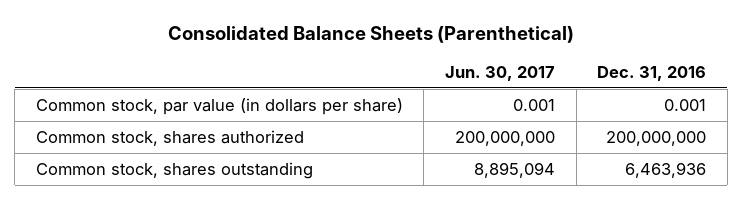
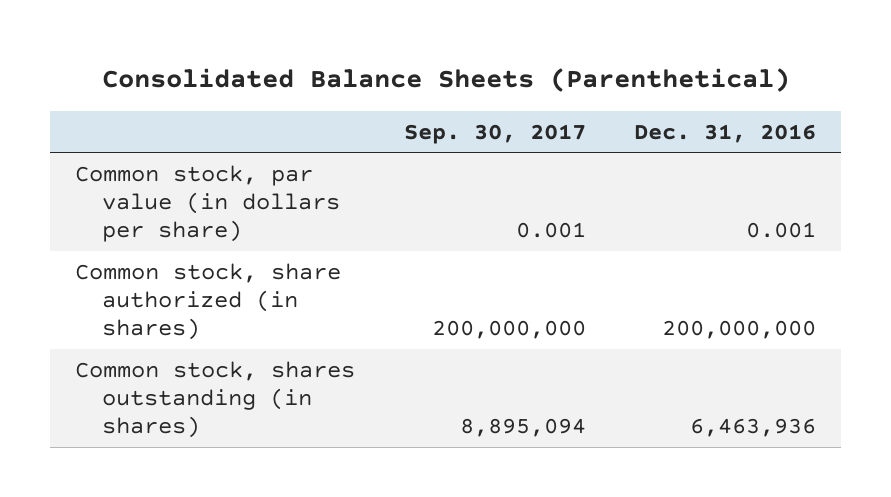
[444,66,555,82] Jun. 30, 2017 -> none
none -> [403,123,586,144] Sep. 30, 2017
[35,129,304,146] Common stock, shares authorized -> [74,262,341,341] Common stock, share authorized (in shares)
[35,161,313,179] Common stock, shares outstanding -> [74,360,355,439] Common stock, shares outstanding (in shares)

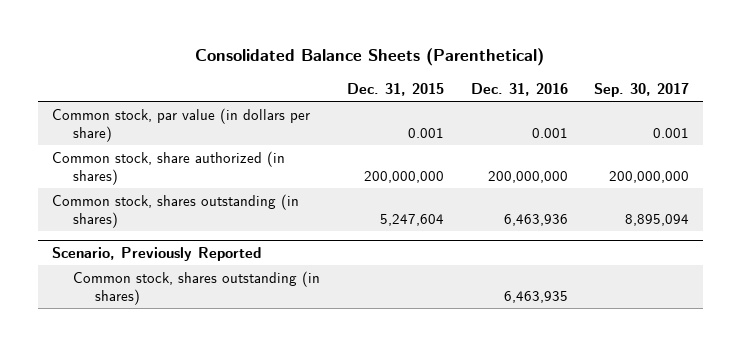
none -> [346,82,444,96] Dec. 31, 2015
none -> [51,246,261,261] Scenario, Previously Reported
none -> [73,270,321,305] Common stock, shares outstanding (in shares)

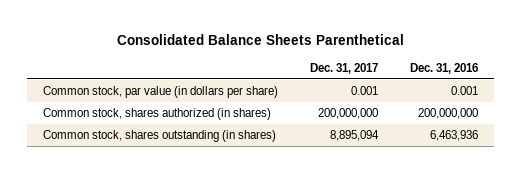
[195,48,545,67] Consolidated Balance Sheets (Parenthetical) -> [116,34,404,46] Consolidated Balance Sheets Parenthetical
[346,82,444,96] Dec. 31, 2015 -> none
[594,82,690,97] Sep. 30, 2017 -> none
none -> [310,62,379,74] Dec. 31, 2017
[51,150,285,185] Common stock, share authorized (in shares) -> [42,107,271,120] Common stock, shares authorized (in shares)
[51,246,261,261] Scenario, Previously Reported -> none
[73,270,321,305] Common stock, shares outstanding (in shares) -> none

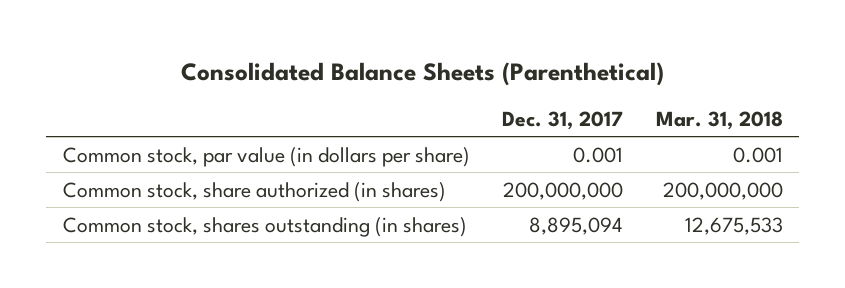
[116,34,404,46] Consolidated Balance Sheets Parenthetical -> [180,61,664,86] Consolidated Balance Sheets (Parenthetical)
[410,62,479,74] Dec. 31, 2016 -> none
none -> [655,110,783,130] Mar. 31, 2018
[42,107,271,120] Common stock, shares authorized (in shares) -> [62,181,446,202] Common stock, share authorized (in shares)

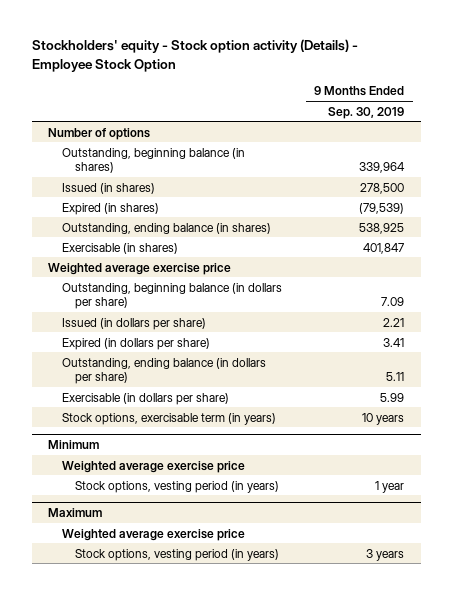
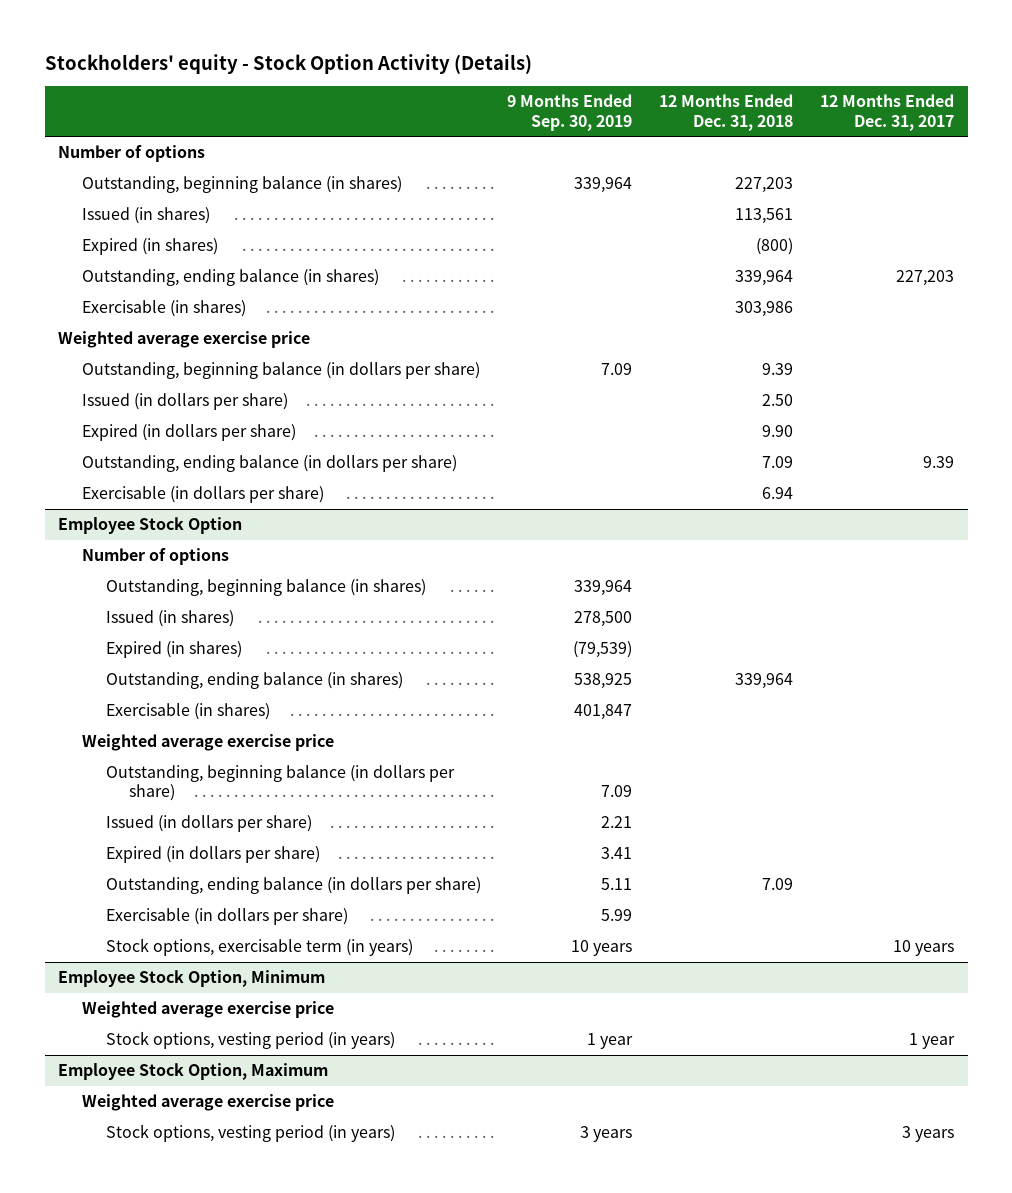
[32,39,359,72] Stockholders' equity - Stock option activity (Details) - Employee Stock Option -> [44,54,532,75] Stockholders' equity - Stock Option Activity (Details)
none -> [659,94,794,131] 12 Months Ended Dec. 31, 2018
none -> [820,94,955,131] 12 Months Ended Dec. 31, 2017
none -> [81,207,210,225] Issued (in shares)
none -> [81,238,218,256] Expired (in shares)
none -> [81,269,379,287] Outstanding, ending balance (in shares)
none -> [81,300,246,318] Exercisable (in shares)
none -> [58,331,311,349] Weighted average exercise price
none -> [81,362,480,380] Outstanding, beginning balance (in dollars per share)
none -> [81,393,288,411] Issued (in dollars per share)
none -> [81,424,296,442] Expired (in dollars per share)
none -> [81,455,457,473] Outstanding, ending balance (in dollars per share)
none -> [81,486,324,504] Exercisable (in dollars per share)
none -> [58,517,243,535] Employee Stock Option
none -> [81,548,229,566] Number of options
none -> [105,579,426,597] Outstanding, beginning balance (in shares)
[48,439,100,449] Minimum -> none
none -> [58,970,326,988] Employee Stock Option, Minimum
[48,507,103,517] Maximum -> none
none -> [58,1063,329,1081] Employee Stock Option, Maximum

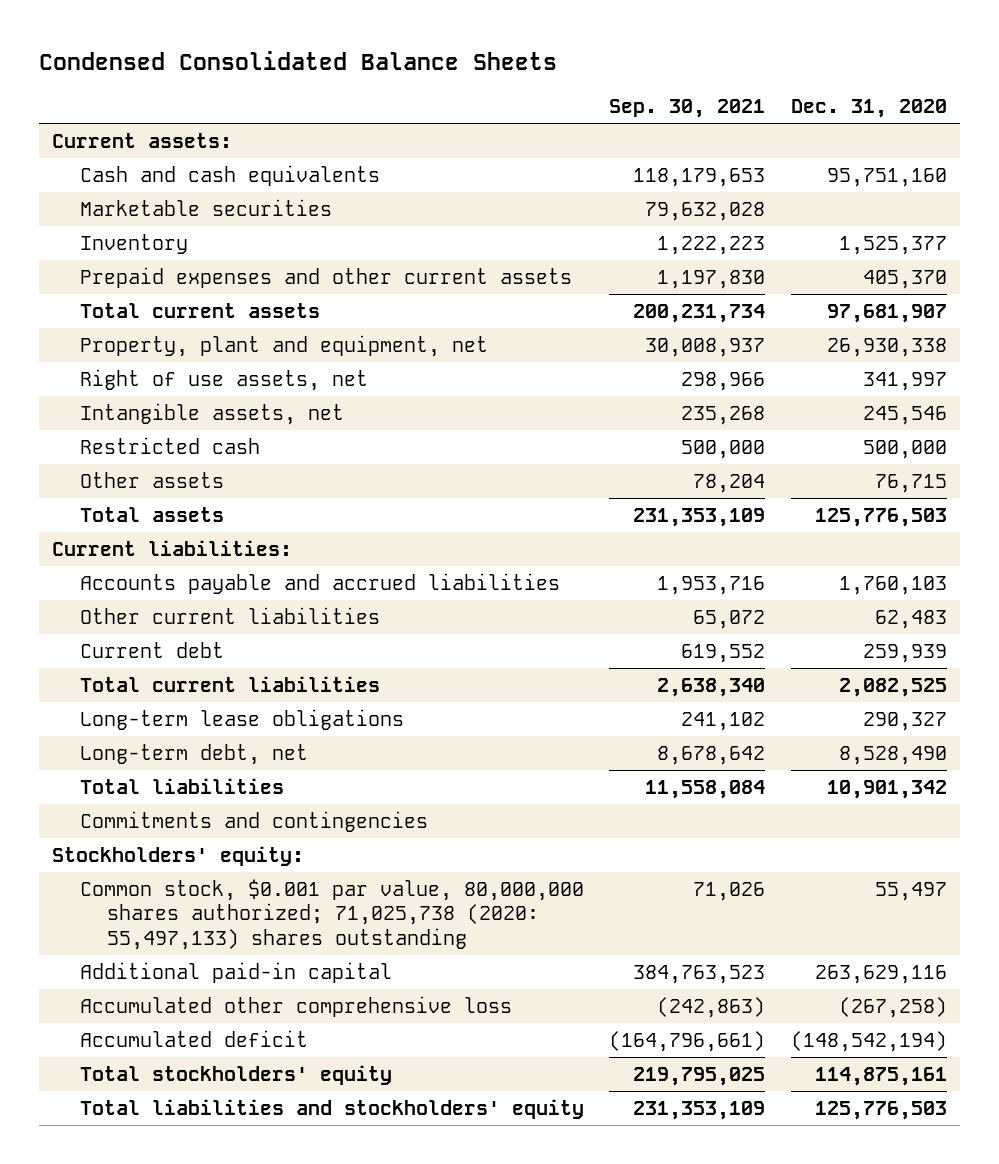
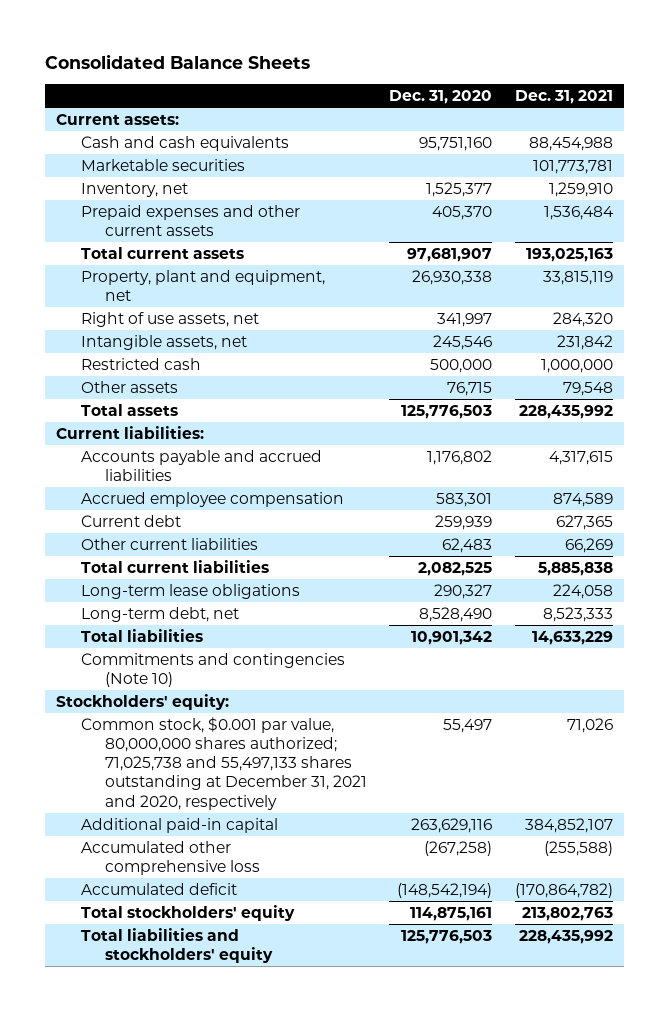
[39,50,558,70] Condensed Consolidated Balance Sheets -> [44,53,310,69] Consolidated Balance Sheets
[609,99,766,119] Sep. 30, 2021 -> none
none -> [514,90,613,105] Dec. 31, 2021
[79,233,188,254] Inventory -> [80,182,188,197] Inventory, net
[839,575,948,595] 1,760,103 -> [427,449,493,465] 1,176,802
none -> [80,491,344,507] Accrued employee compensation
[79,606,380,624] Other current liabilities -> [80,537,258,550] Other current liabilities
[79,810,428,832] Commitments and contingencies -> [80,652,345,688] Commitments and contingencies (Note 10)
[79,878,584,950] Common stock, $0.001 par value, 80,000,000 shares authorized; 71,025,738 (2020: 55,497,133) shares outstanding -> [80,716,368,810] Common stock, $0.001 par value, 80,000,000 shares authorized; 71,025,738 and 55,497,133 shares outstanding at December 31, 2021 and 2020, respectively

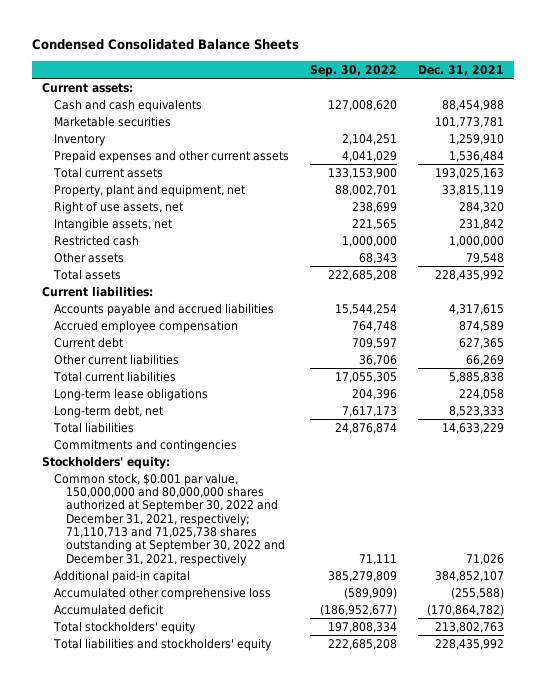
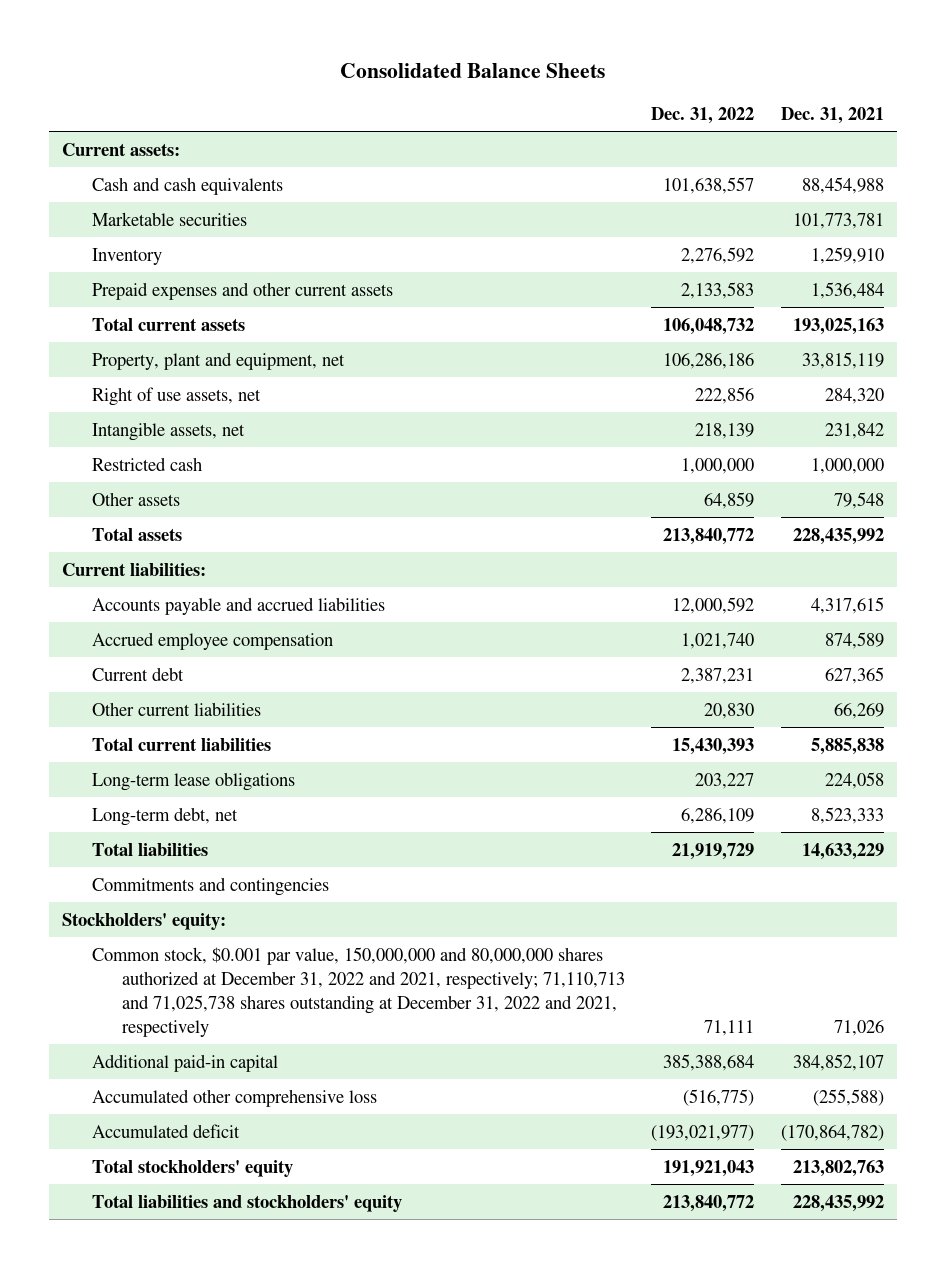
[31,39,299,51] Condensed Consolidated Balance Sheets -> [340,62,606,78] Consolidated Balance Sheets
[309,64,397,77] Sep. 30, 2022 -> none
none -> [651,106,755,124] Dec. 31, 2022
[54,472,286,566] Common stock, $0.001 par value, 150,000,000 and 80,000,000 shares authorized at September 30, 2022 and December 31, 2021, respectively; 71,110,713 and 71,025,738 shares outstanding at September 30, 2022 and December 31, 2021, respectively -> [91,946,625,1037] Common stock, $0.001 par value, 150,000,000 and 80,000,000 shares authorized at December 31, 2022 and 2021, respectively; 71,110,713 and 71,025,738 shares outstanding at December 31, 2022 and 2021, respectively

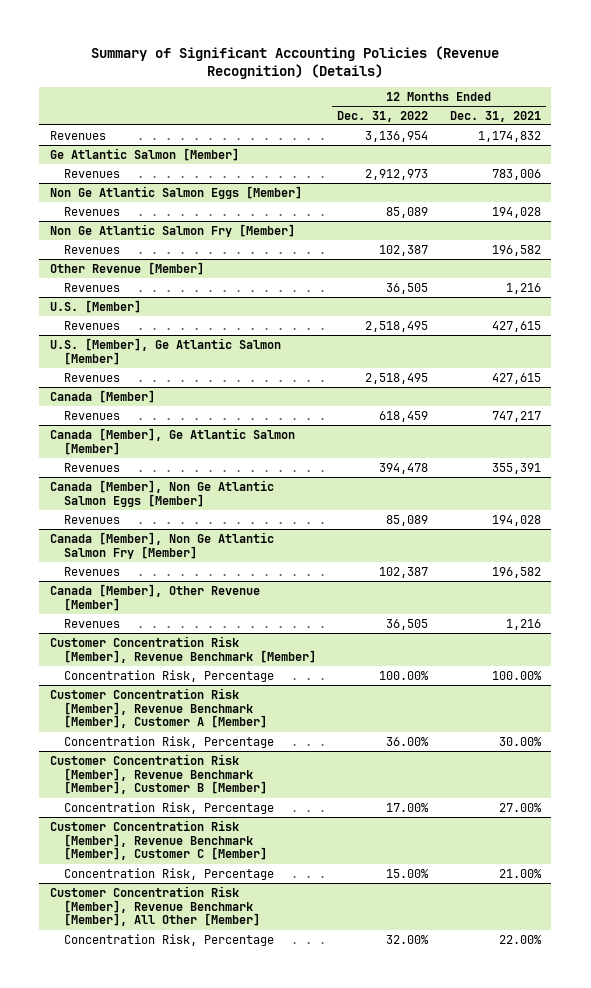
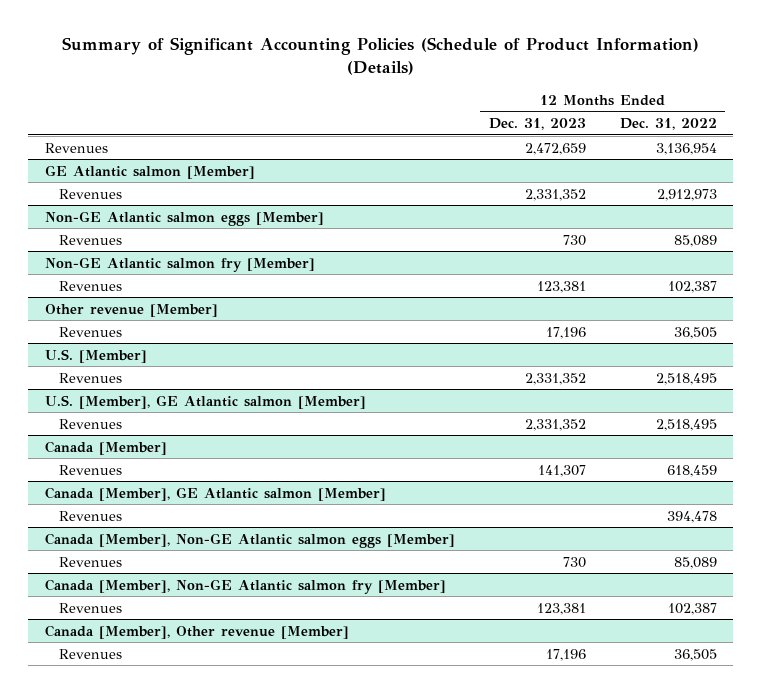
[91,45,500,79] Summary of Significant Accounting Policies (Revenue Recognition) (Details) -> [61,37,699,76] Summary of Significant Accounting Policies (Schedule of Product Information) (Details)
[449,110,541,122] Dec. 31, 2021 -> none
none -> [488,118,586,131] Dec. 31, 2023
[50,147,240,161] Ge Atlantic Salmon [Member] -> [44,164,255,179] GE Atlantic salmon [Member]
[50,185,303,199] Non Ge Atlantic Salmon Eggs [Member] -> [44,210,324,226] Non-GE Atlantic salmon eggs [Member]
[50,223,296,237] Non Ge Atlantic Salmon Fry [Member] -> [44,256,315,272] Non-GE Atlantic salmon fry [Member]
[50,261,205,275] Other Revenue [Member] -> [44,303,218,317] Other revenue [Member]
[50,337,282,365] U.S. [Member], Ge Atlantic Salmon [Member] -> [44,394,366,409] U.S. [Member], GE Atlantic salmon [Member]
[50,427,296,455] Canada [Member], Ge Atlantic Salmon [Member] -> [44,486,386,501] Canada [Member], GE Atlantic salmon [Member]
[50,479,275,507] Canada [Member], Non Ge Atlantic Salmon Eggs [Member] -> [44,532,455,548] Canada [Member], Non-GE Atlantic salmon eggs [Member]
[50,531,275,559] Canada [Member], Non Ge Atlantic Salmon Fry [Member] -> [44,578,446,594] Canada [Member], Non-GE Atlantic salmon fry [Member]
[50,583,261,611] Canada [Member], Other Revenue [Member] -> [44,624,349,639] Canada [Member], Other revenue [Member]
[50,635,316,663] Customer Concentration Risk [Member], Revenue Benchmark [Member] -> none
[63,669,274,682] Concentration Risk, Percentage -> none
[50,687,267,729] Customer Concentration Risk [Member], Revenue Benchmark [Member], Customer A [Member] -> none
[63,735,274,748] Concentration Risk, Percentage -> none
[50,753,267,795] Customer Concentration Risk [Member], Revenue Benchmark [Member], Customer B [Member] -> none
[63,801,274,814] Concentration Risk, Percentage -> none
[50,819,267,861] Customer Concentration Risk [Member], Revenue Benchmark [Member], Customer C [Member] -> none
[63,867,274,880] Concentration Risk, Percentage -> none
[50,885,260,927] Customer Concentration Risk [Member], Revenue Benchmark [Member], All Other [Member] -> none
[63,933,274,946] Concentration Risk, Percentage -> none

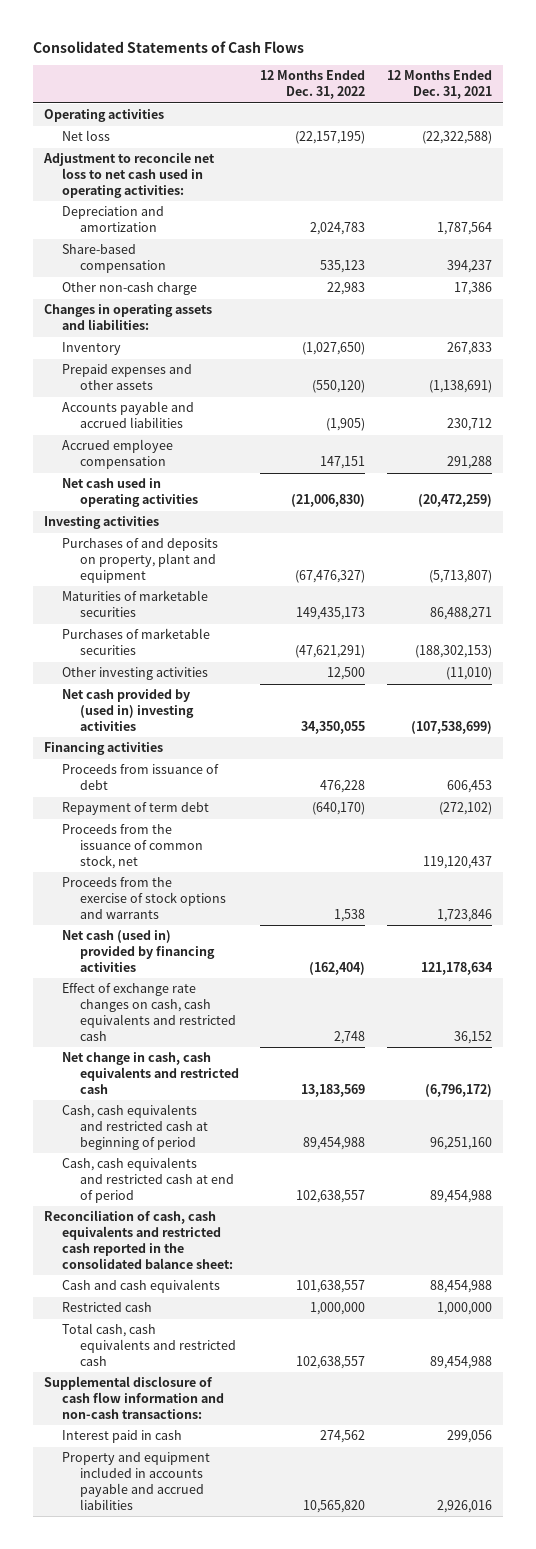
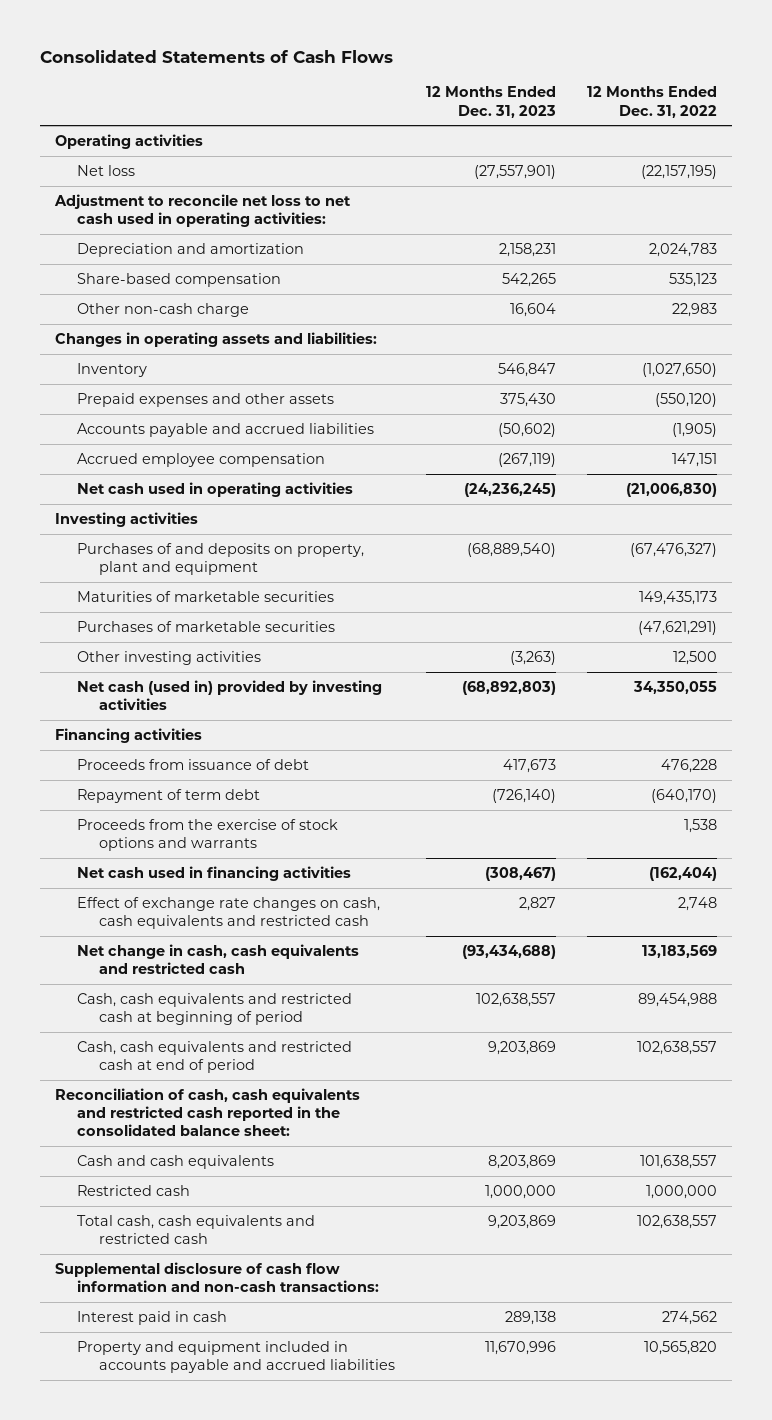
[386,70,492,100] 12 Months Ended Dec. 31, 2021 -> none
none -> [425,86,556,118] 12 Months Ended Dec. 31, 2023
[62,689,194,732] Net cash provided by (used in) investing activities -> [77,679,383,711] Net cash (used in) provided by investing activities
[62,824,203,870] Proceeds from the issuance of common stock, net -> none
[62,930,215,973] Net cash (used in) provided by financing activities -> [77,865,352,881] Net cash used in financing activities

